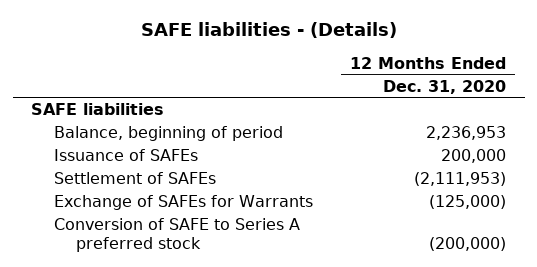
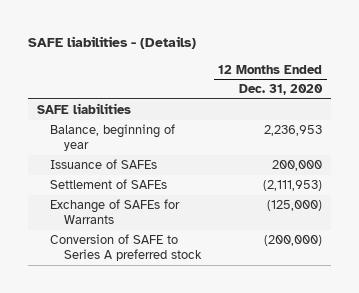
[53,125,283,141] Balance, beginning of period -> [50,124,176,152] Balance, beginning of year

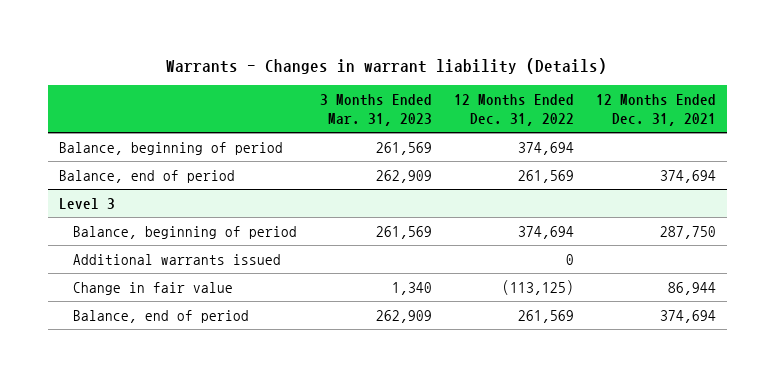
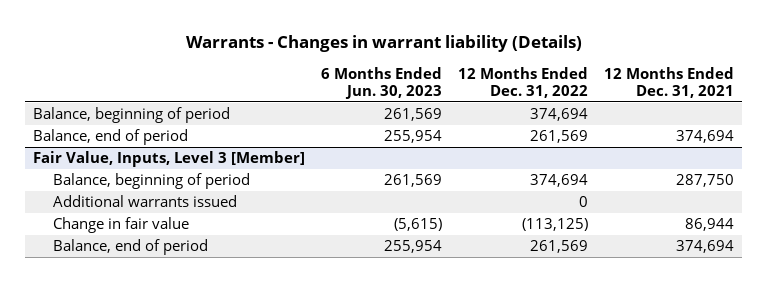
[319,94,432,127] 3 Months Ended Mar. 31, 2023 -> none
none -> [321,66,443,99] 6 Months Ended Jun. 30, 2023
[58,197,115,209] Level 3 -> [33,151,306,168] Fair Value, Inputs, Level 3 [Member]

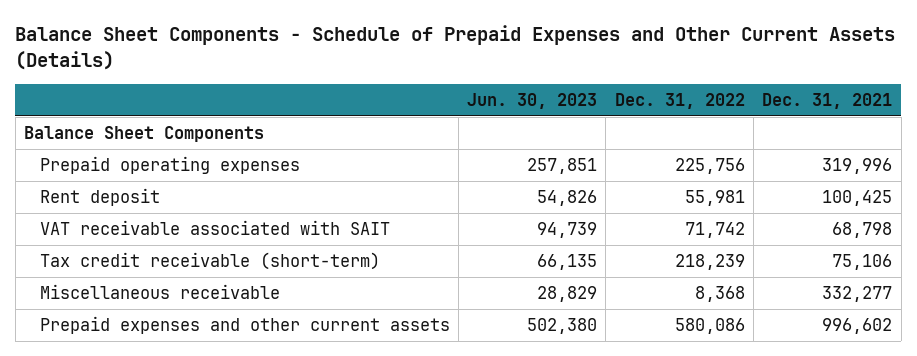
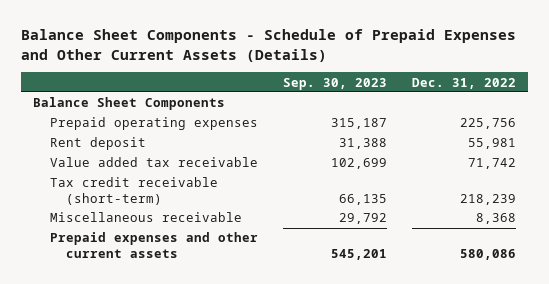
[467,92,598,109] Jun. 30, 2023 -> none
[762,92,893,109] Dec. 31, 2021 -> none
none -> [282,77,387,90] Sep. 30, 2023
[39,220,390,236] VAT receivable associated with SAIT -> [49,157,258,168] Value added tax receivable

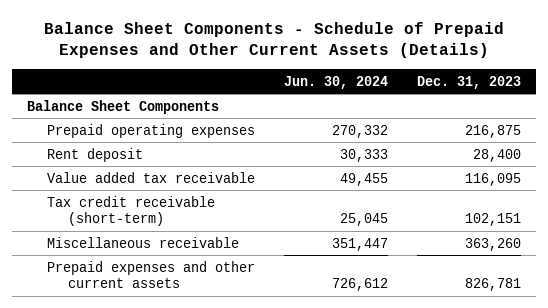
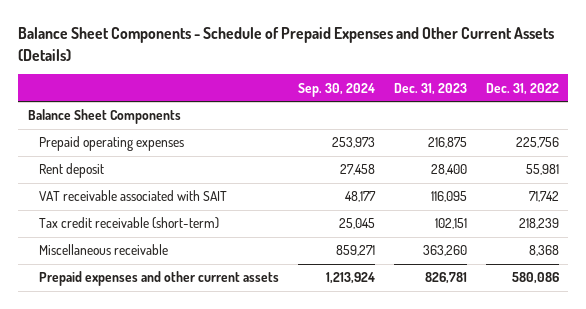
[284,75,389,89] Jun. 30, 2024 -> none
none -> [297,82,375,97] Sep. 30, 2024
none -> [485,82,559,95] Dec. 31, 2022
[47,171,256,183] Value added tax receivable -> [38,190,227,202] VAT receivable associated with SAIT

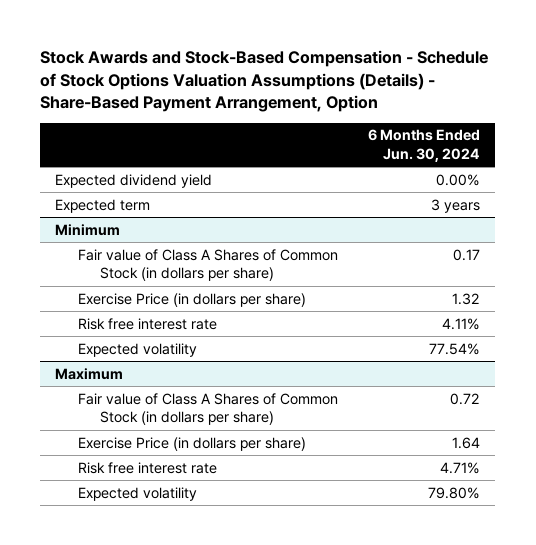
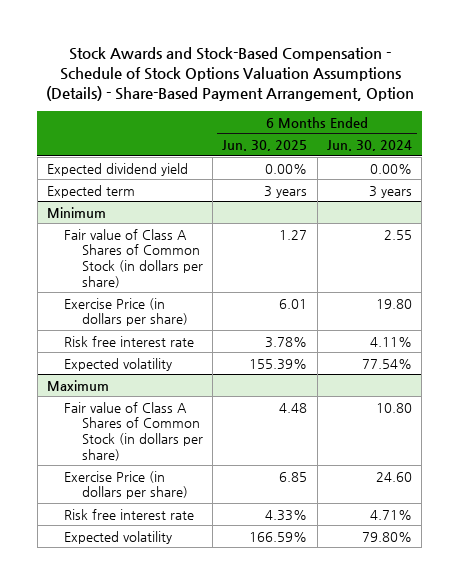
none -> [222,140,308,152] Jun. 30, 2025
[453,248,481,261] 0.17 -> [383,229,412,240] 2.55
[452,292,481,305] 1.32 -> [375,298,412,309] 19.80
[450,392,481,405] 0.72 -> [375,402,412,413] 10.80
[452,436,481,449] 1.64 -> [375,471,412,482] 24.60

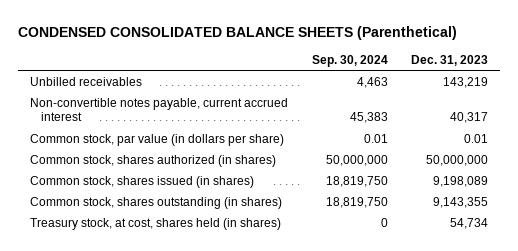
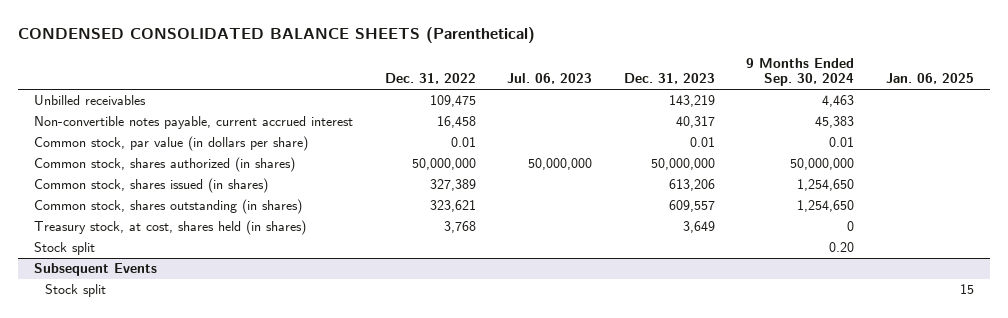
[311,54,388,67] Sep. 30, 2024 -> none
none -> [384,73,476,85] Dec. 31, 2022
none -> [507,73,593,85] Jul. 06, 2023
none -> [746,57,855,87] 9 Months Ended Sep. 30, 2024
none -> [885,73,974,85] Jan. 06, 2025
[433,175,489,187] 9,198,089 -> [668,179,715,192] 613,206
[433,196,489,208] 9,143,355 -> [668,200,715,213] 609,557
[450,217,489,229] 54,734 -> [682,221,715,234] 3,649
none -> [34,242,96,256] Stock split
none -> [34,263,158,277] Subsequent Events
none -> [45,284,107,298] Stock split

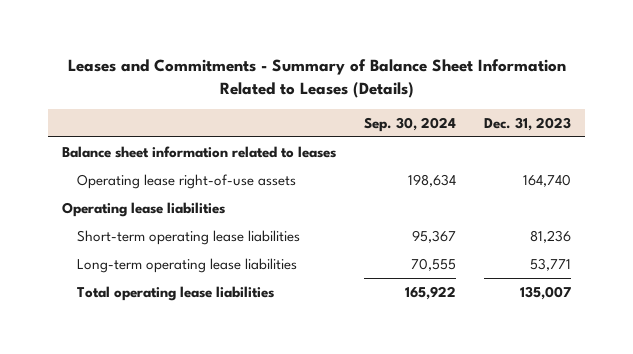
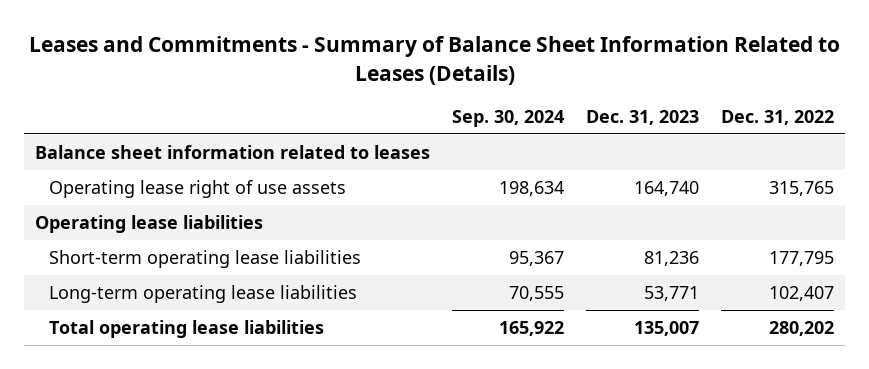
none -> [721,109,835,125] Dec. 31, 2022
[76,173,296,189] Operating lease right-of-use assets -> [48,180,346,199] Operating lease right of use assets

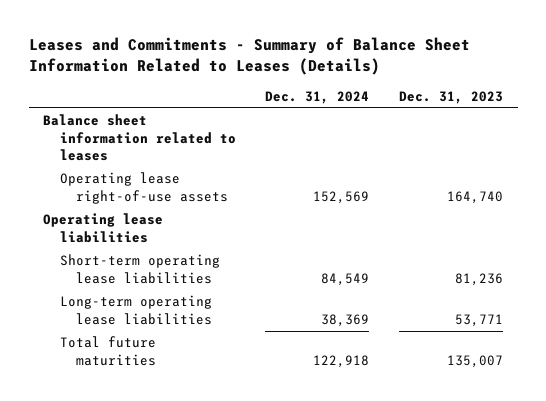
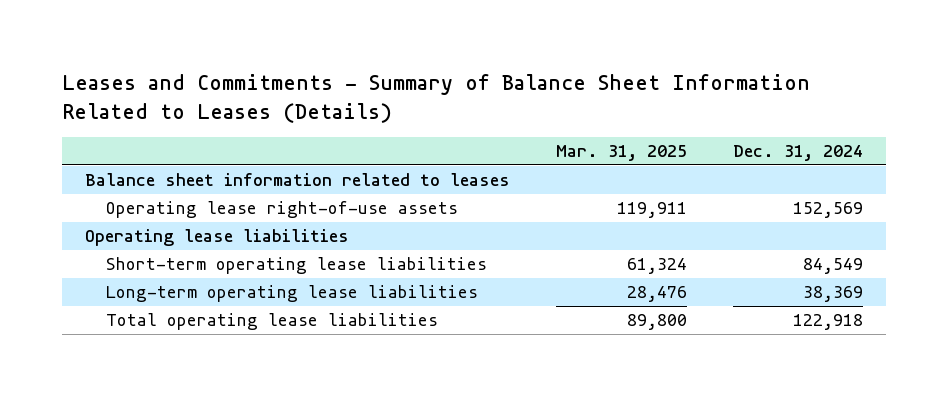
[398,90,503,104] Dec. 31, 2023 -> none
none -> [555,144,687,161] Mar. 31, 2025
[59,336,156,366] Total future maturities -> [106,313,439,331] Total operating lease liabilities

